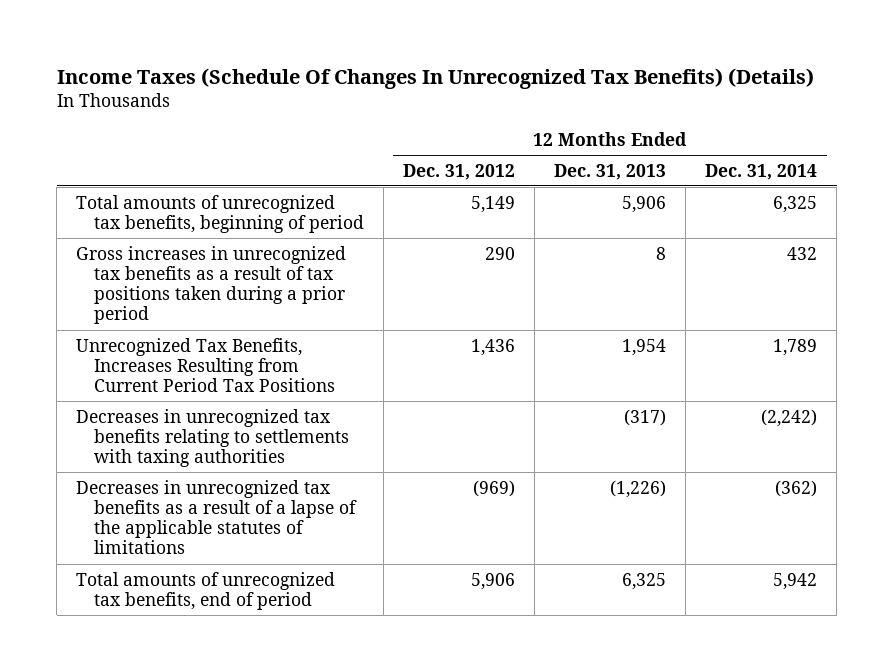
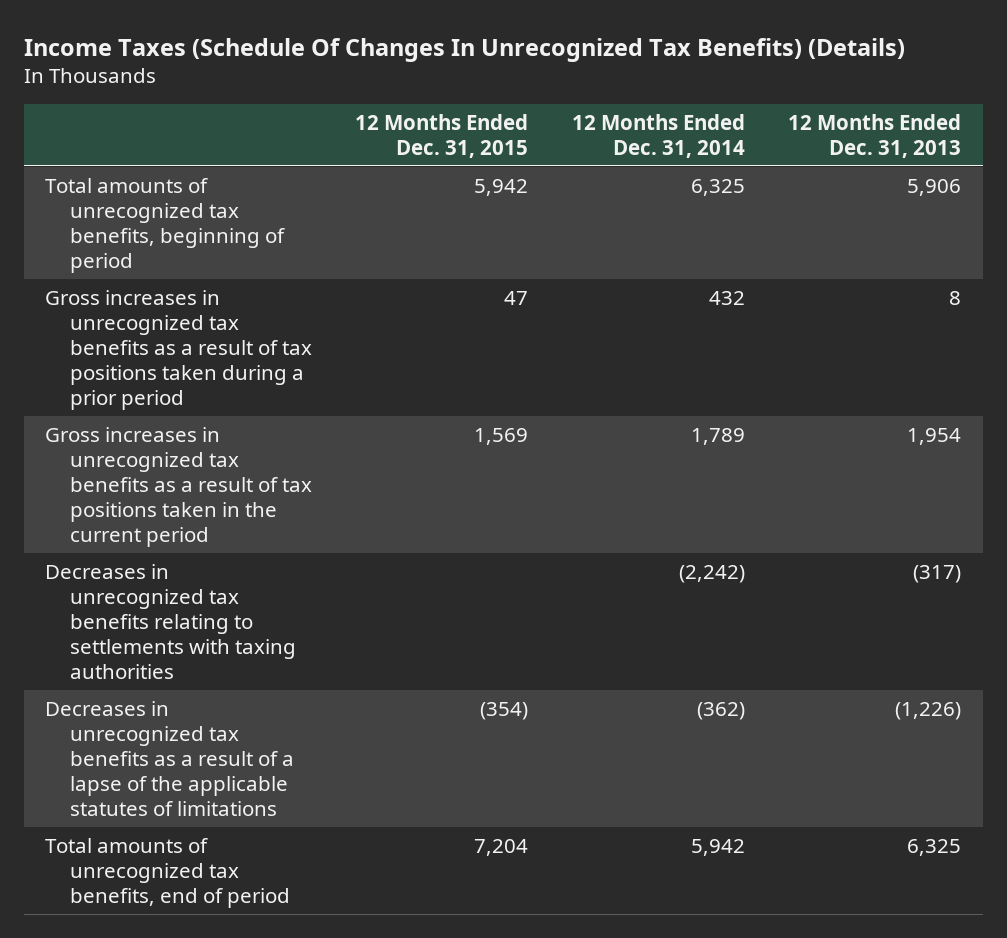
[402,163,515,180] Dec. 31, 2012 -> none
none -> [355,113,529,158] 12 Months Ended Dec. 31, 2015
[76,337,335,393] Unrecognized Tax Benefits, Increases Resulting from Current Period Tax Positions -> [45,426,312,548] Gross increases in unrecognized tax benefits as a result of tax positions taken in the current period

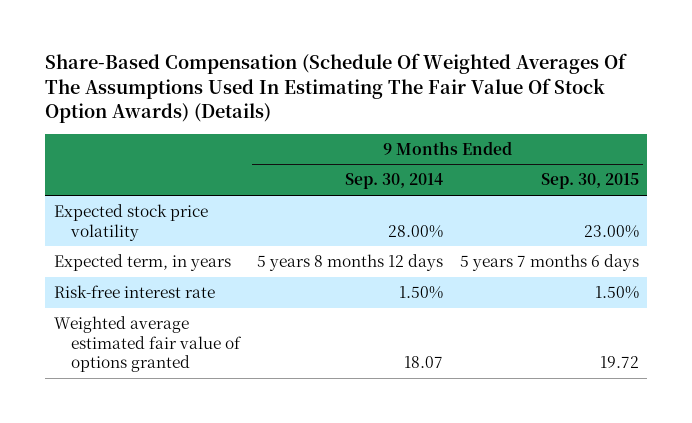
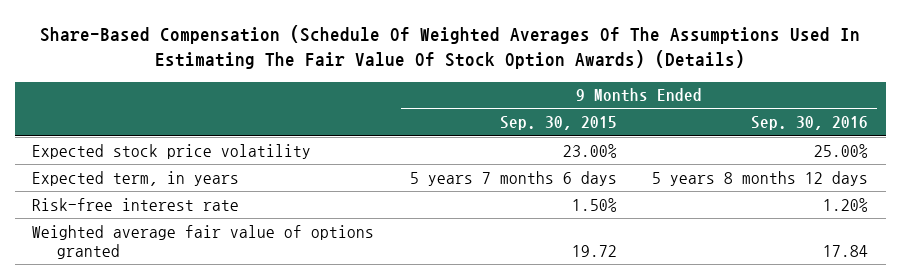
[344,173,443,190] Sep. 30, 2014 -> none
none -> [751,116,869,131] Sep. 30, 2016
[53,316,242,373] Weighted average estimated fair value of options granted -> [32,224,375,260] Weighted average fair value of options granted

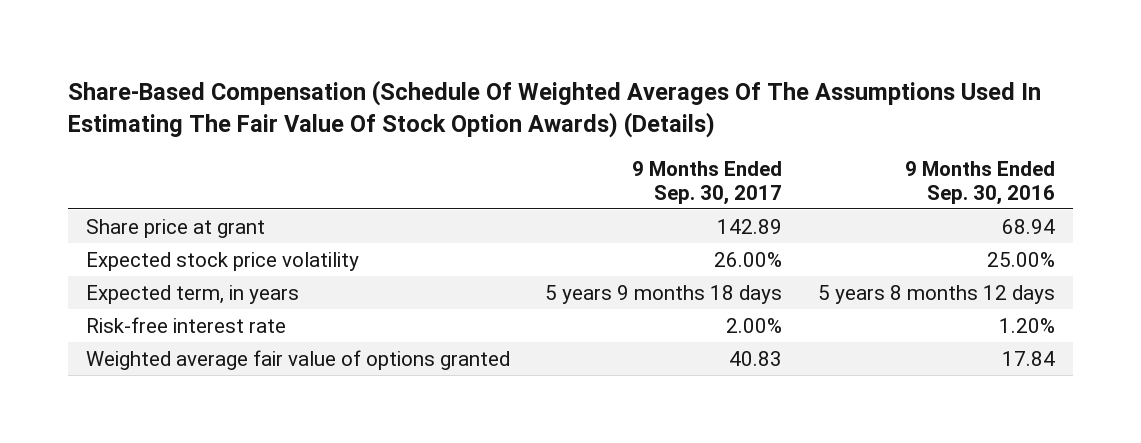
[499,116,617,131] Sep. 30, 2015 -> none
none -> [632,161,783,205] 9 Months Ended Sep. 30, 2017
none -> [86,218,266,238] Share price at grant

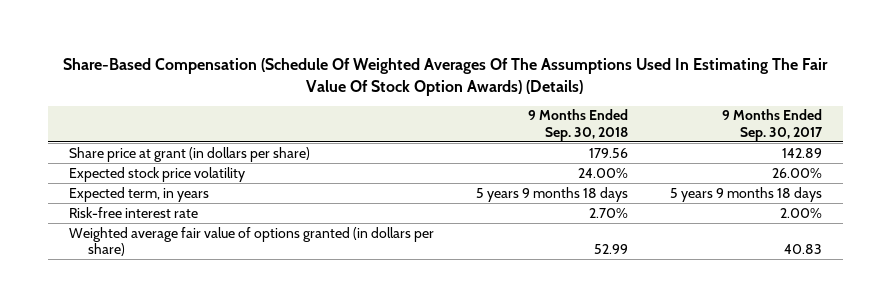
[904,161,1055,205] 9 Months Ended Sep. 30, 2016 -> none
none -> [527,109,628,141] 9 Months Ended Sep. 30, 2018
[86,218,266,238] Share price at grant -> [68,146,310,162] Share price at grant (in dollars per share)
[86,349,511,370] Weighted average fair value of options granted -> [68,226,434,257] Weighted average fair value of options granted (in dollars per share)

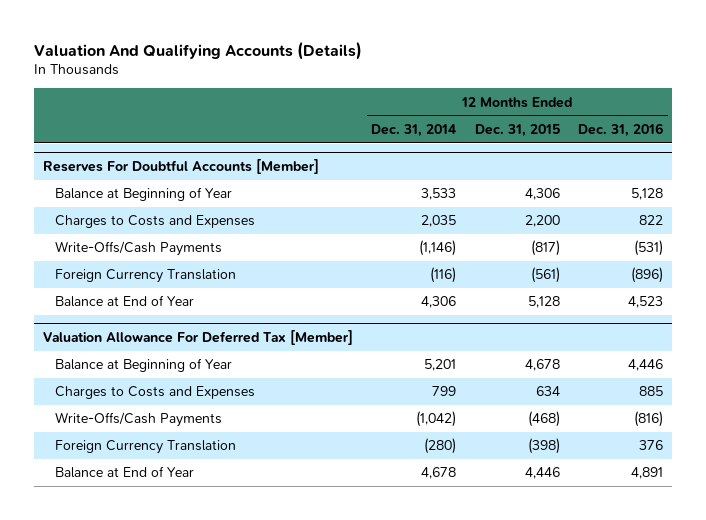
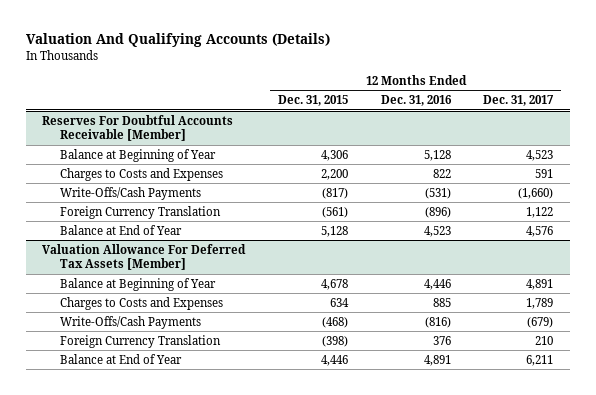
[371,123,457,137] Dec. 31, 2014 -> none
none -> [483,95,555,107] Dec. 31, 2017
[42,159,319,175] Reserves For Doubtful Accounts [Member] -> [42,114,234,142] Reserves For Doubtful Accounts Receivable [Member]
[42,330,353,346] Valuation Allowance For Deferred Tax [Member] -> [42,243,247,271] Valuation Allowance For Deferred Tax Assets [Member]

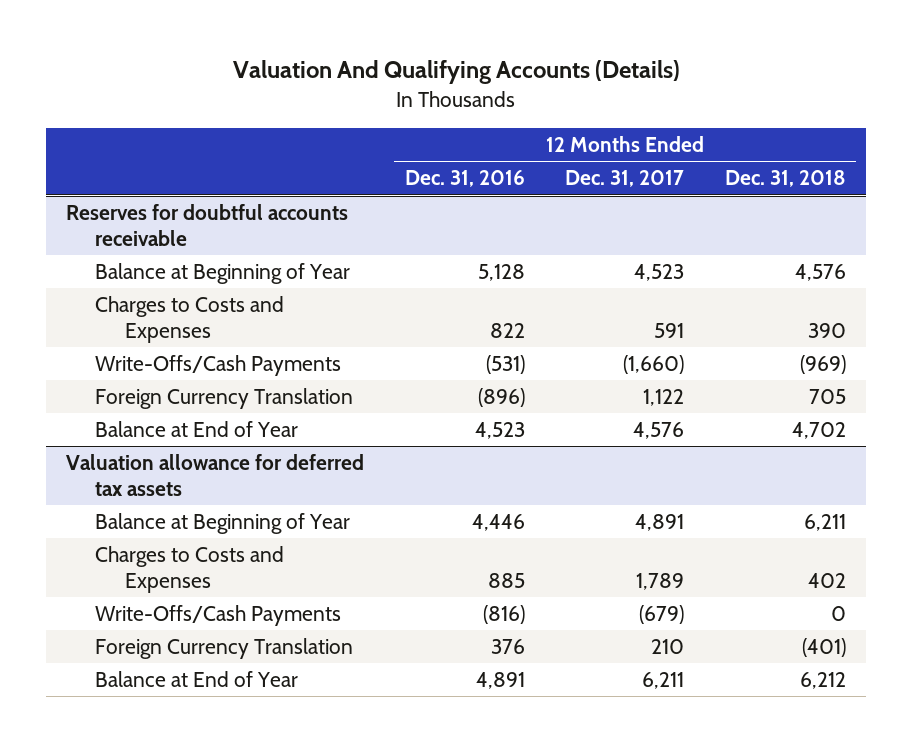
[277,95,348,107] Dec. 31, 2015 -> none
none -> [725,170,847,188] Dec. 31, 2018
[42,114,234,142] Reserves For Doubtful Accounts Receivable [Member] -> [65,204,348,246] Reserves for doubtful accounts receivable
[42,243,247,271] Valuation Allowance For Deferred Tax Assets [Member] -> [65,454,364,496] Valuation allowance for deferred tax assets

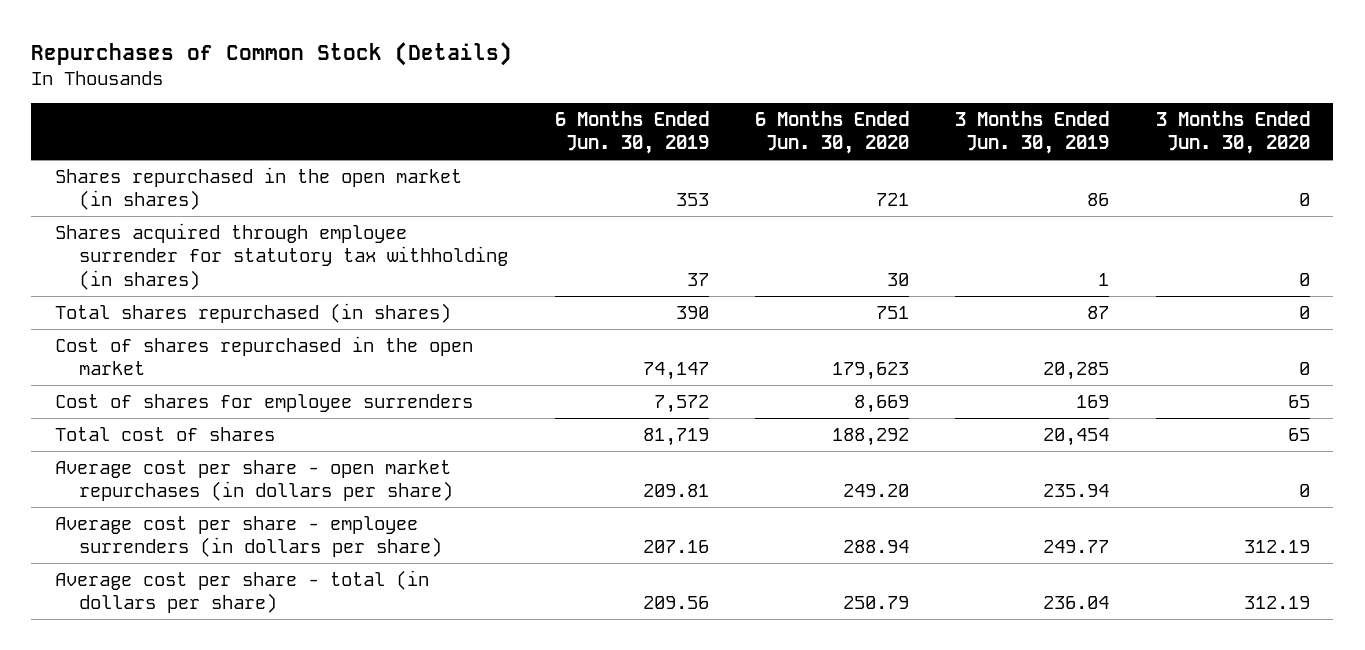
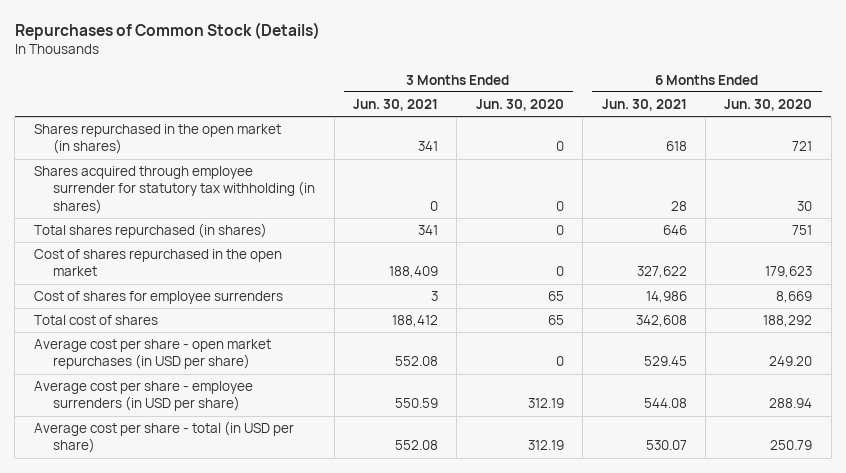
[554,110,709,155] 6 Months Ended Jun. 30, 2019 -> none
[955,110,1110,155] 3 Months Ended Jun. 30, 2019 -> none
none -> [353,98,439,111] Jun. 30, 2021
none -> [601,98,687,111] Jun. 30, 2021
[54,459,454,502] Average cost per share - open market repurchases (in dollars per share) -> [33,339,271,370] Average cost per share - open market repurchases (in USD per share)
[54,515,443,558] Average cost per share - employee surrenders (in dollars per share) -> [33,381,253,412] Average cost per share - employee surrenders (in USD per share)
[54,569,429,614] Average cost per share - total (in dollars per share) -> [33,421,294,454] Average cost per share - total (in USD per share)

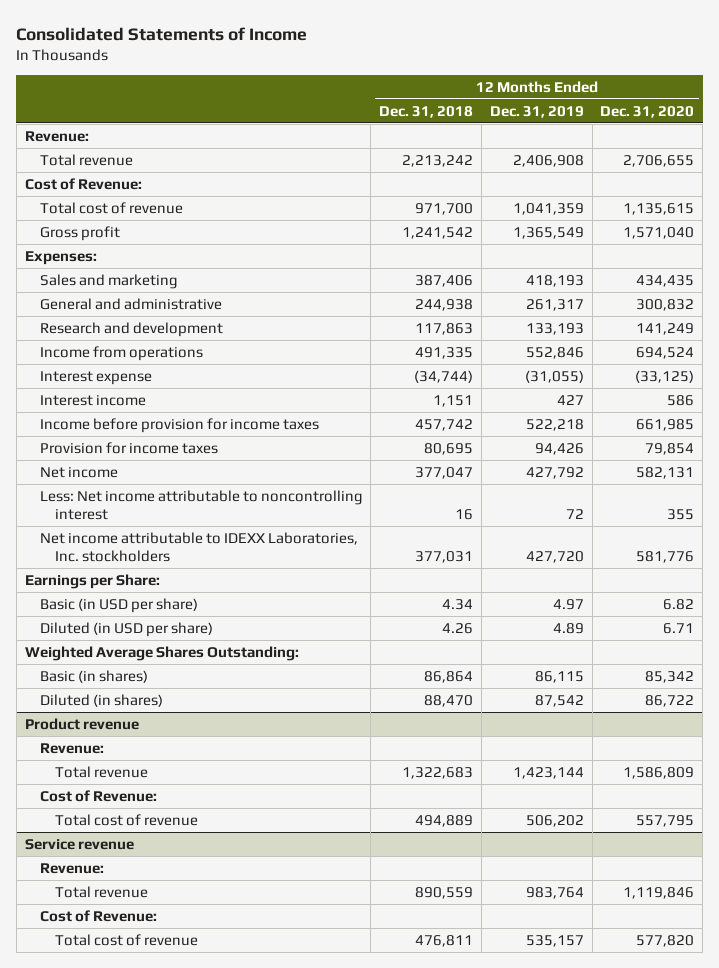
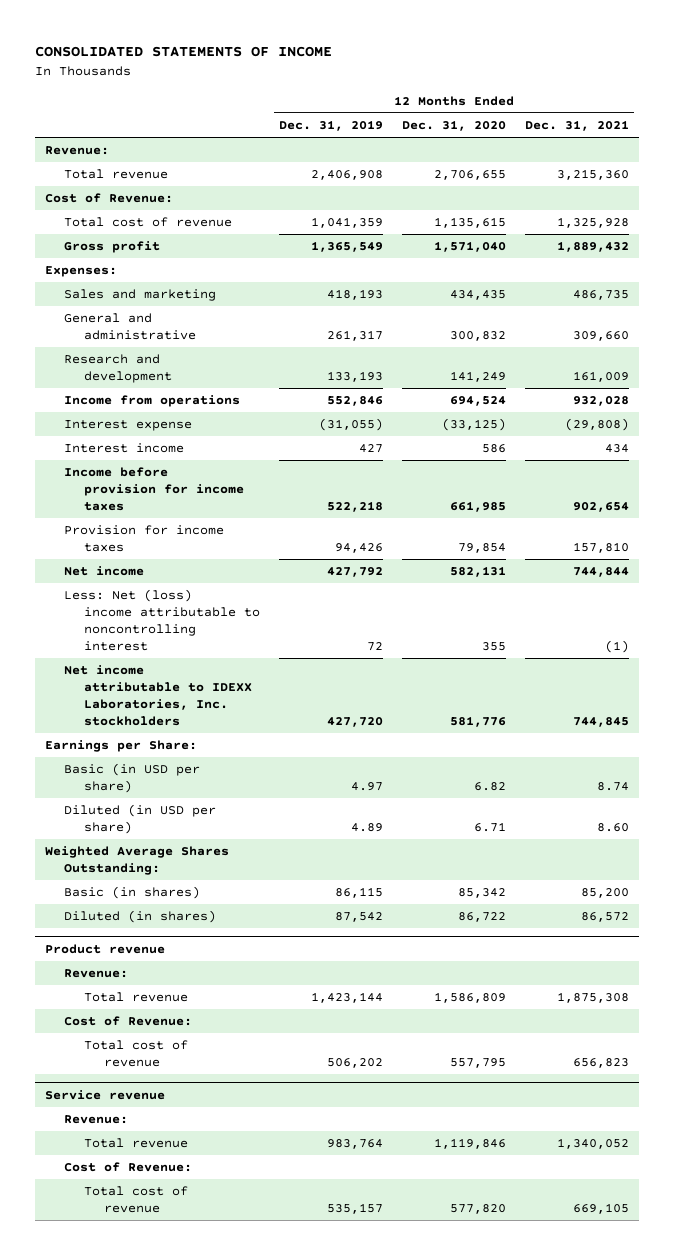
[16,26,308,41] Consolidated Statements of Income -> [35,46,333,58] CONSOLIDATED STATEMENTS OF INCOME
[379,105,474,118] Dec. 31, 2018 -> none
none -> [525,119,630,131] Dec. 31, 2021
[39,489,363,520] Less: Net income attributable to noncontrolling interest -> [64,589,260,651] Less: Net (loss) income attributable to noncontrolling interest

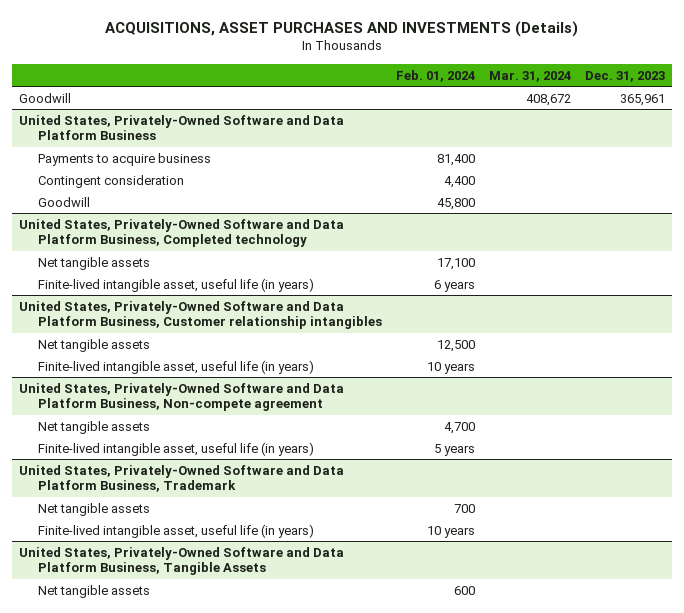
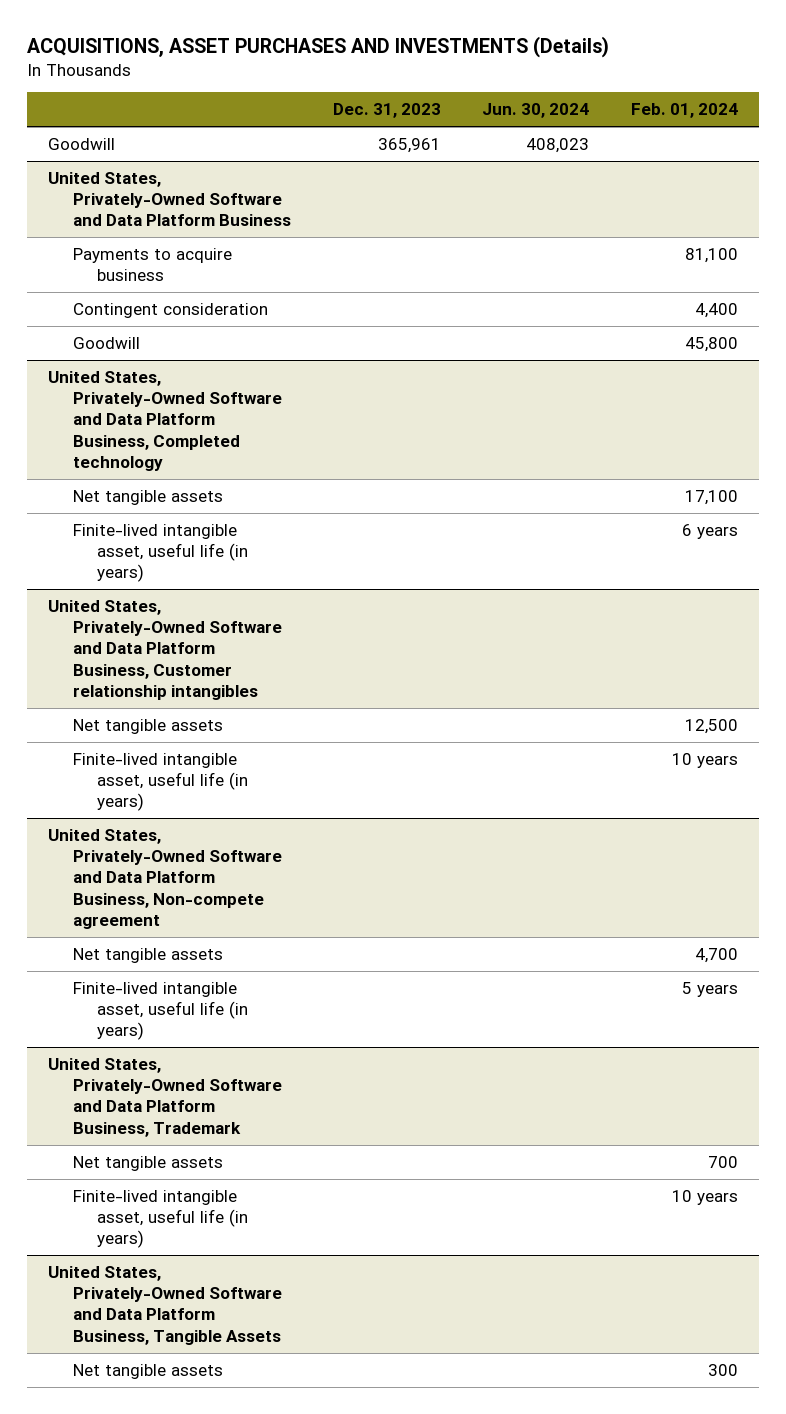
[489,70,572,82] Mar. 31, 2024 -> none
none -> [482,103,590,119] Jun. 30, 2024
[437,153,476,166] 81,400 -> [685,247,739,263] 81,100
[454,585,476,595] 600 -> [708,1363,739,1376] 300

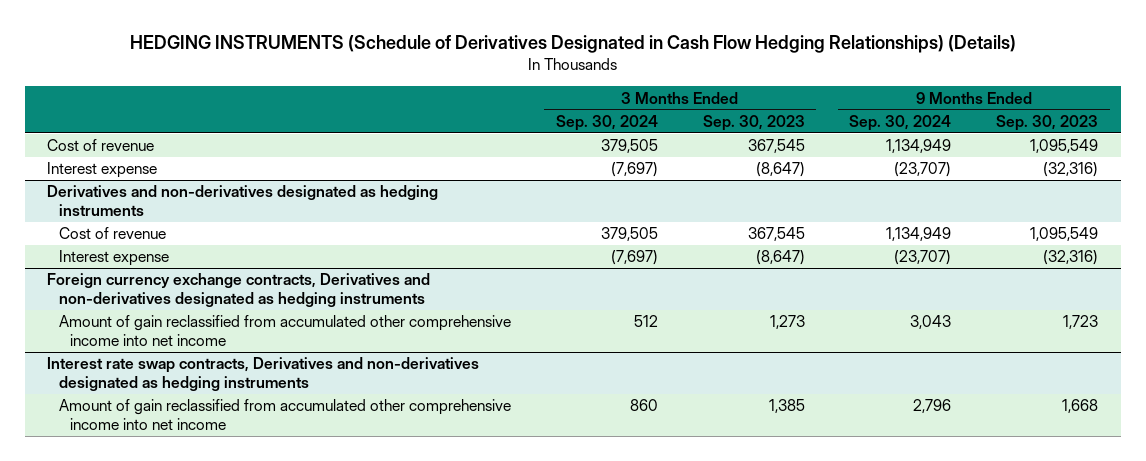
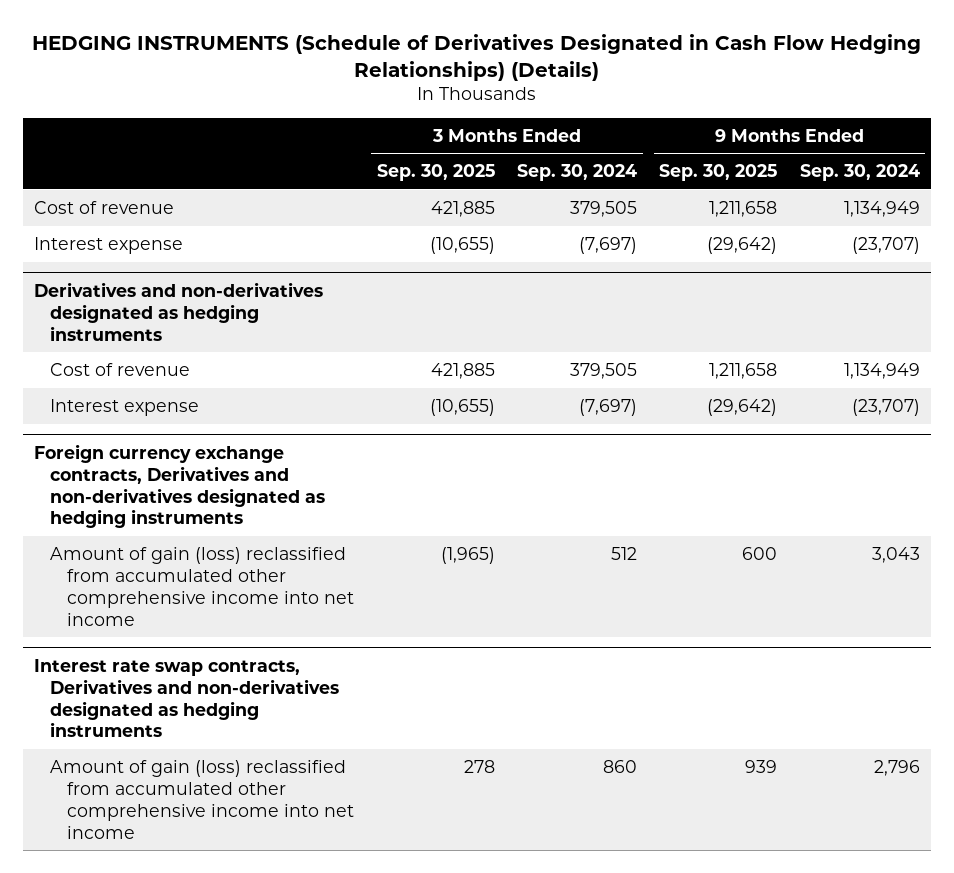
[702,114,805,131] Sep. 30, 2023 -> none
[996,114,1099,131] Sep. 30, 2023 -> none
none -> [376,164,495,182] Sep. 30, 2025
none -> [659,164,778,182] Sep. 30, 2025
[58,315,511,347] Amount of gain reclassified from accumulated other comprehensive income into net income -> [50,546,355,626] Amount of gain (loss) reclassified from accumulated other comprehensive income into net income
[58,399,511,431] Amount of gain reclassified from accumulated other comprehensive income into net income -> [50,759,355,839] Amount of gain (loss) reclassified from accumulated other comprehensive income into net income

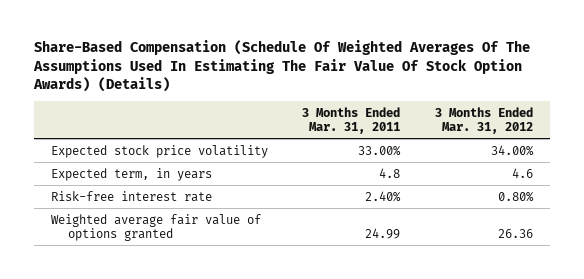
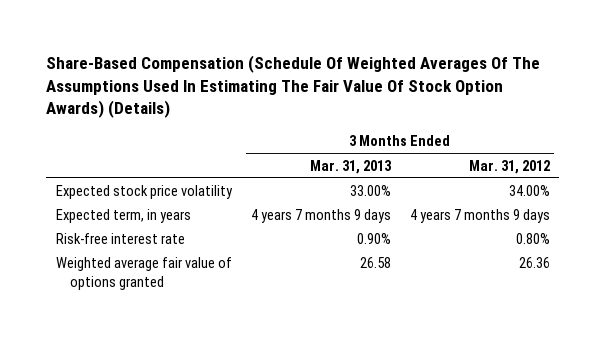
[302,106,401,134] 3 Months Ended Mar. 31, 2011 -> none
none -> [309,159,392,174] Mar. 31, 2013
[511,167,533,178] 4.6 -> [409,209,550,224] 4 years 7 months 9 days

